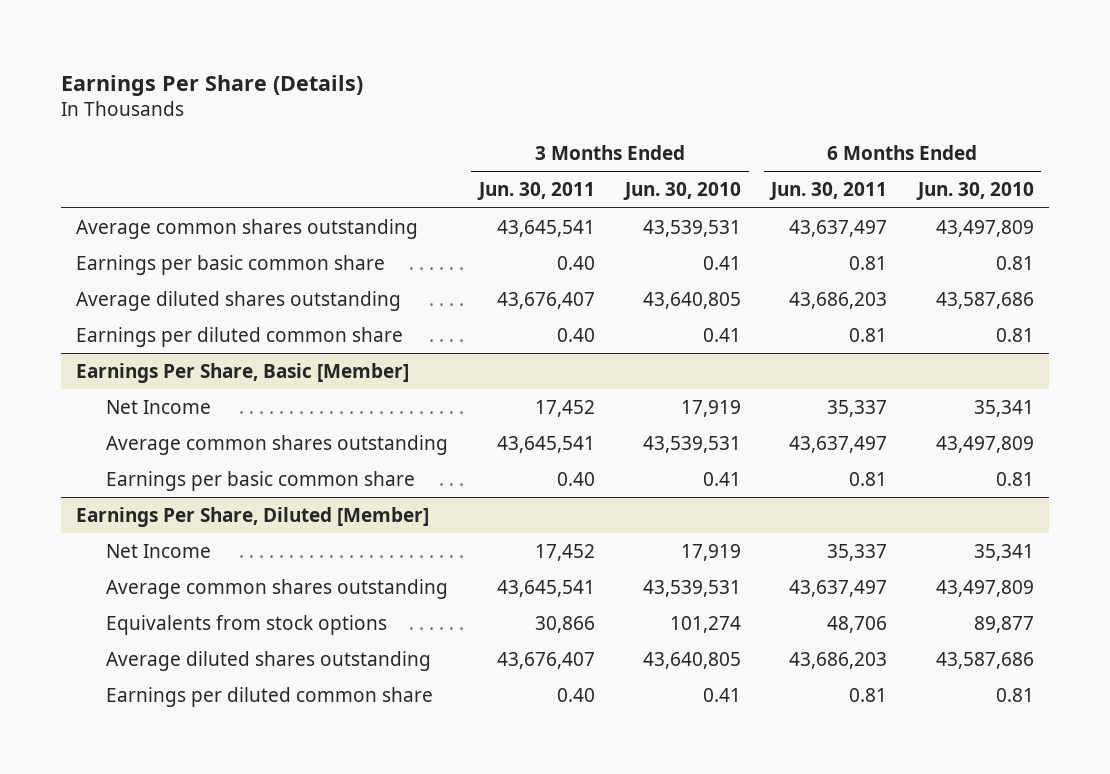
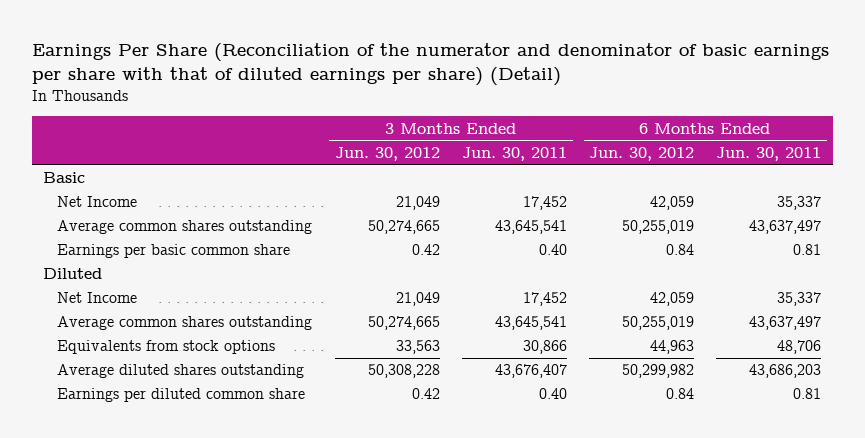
[61,74,364,96] Earnings Per Share (Details) -> [32,43,830,87] Earnings Per Share (Reconciliation of the numerator and denominator of basic earnings per share with that of diluted earnings per share) (Detail)
[622,182,741,201] Jun. 30, 2010 -> none
[915,182,1034,201] Jun. 30, 2010 -> none
none -> [334,147,440,162] Jun. 30, 2012
none -> [589,147,695,162] Jun. 30, 2012
[76,218,419,239] Average common shares outstanding -> none
[76,254,386,275] Earnings per basic common share -> none
[76,290,402,311] Average diluted shares outstanding -> none
[76,326,404,347] Earnings per diluted common share -> none
[76,362,410,383] Earnings Per Share, Basic [Member] -> none
none -> [43,172,86,184] Basic
[76,506,430,527] Earnings Per Share, Diluted [Member] -> none
none -> [43,268,103,280] Diluted

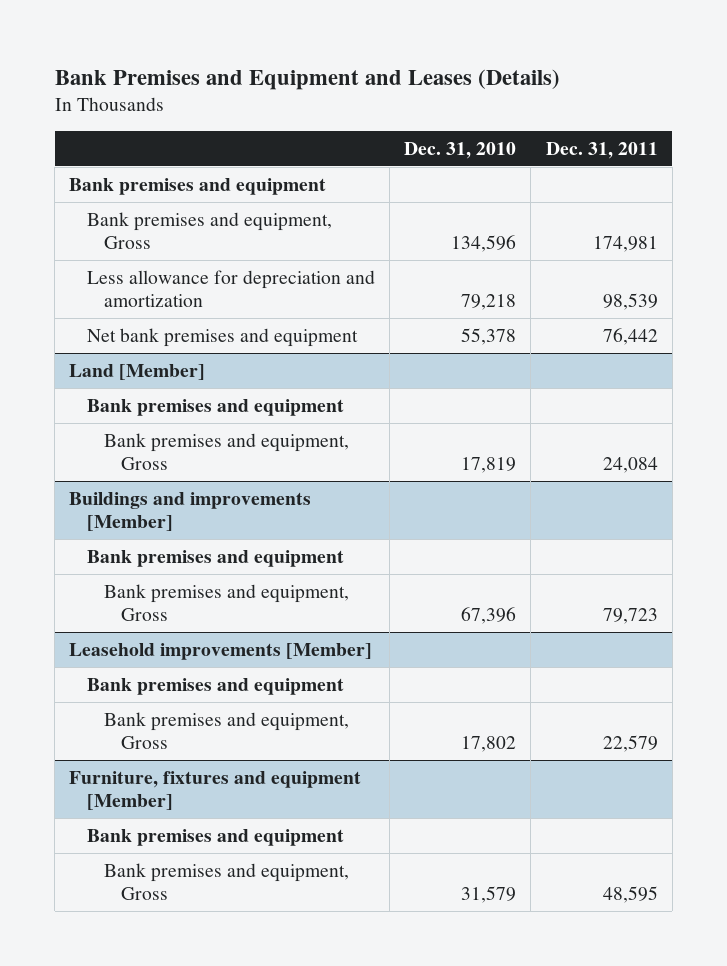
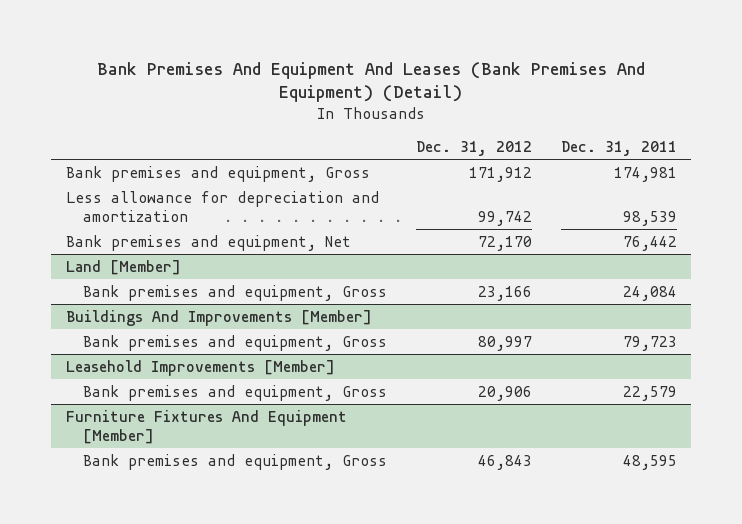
[54,68,560,90] Bank Premises and Equipment and Leases (Details) -> [97,61,646,103] Bank Premises And Equipment And Leases (Bank Premises And Equipment) (Detail)
[404,141,517,159] Dec. 31, 2010 -> none
none -> [416,141,533,157] Dec. 31, 2012
[69,177,327,195] Bank premises and equipment -> none
[86,327,358,347] Net bank premises and equipment -> [65,234,351,251] Bank premises and equipment, Net
[86,398,344,416] Bank premises and equipment -> none
[86,549,344,567] Bank premises and equipment -> none
[69,491,312,532] Buildings and improvements [Member] -> [65,309,372,326] Buildings And Improvements [Member]
[86,677,344,695] Bank premises and equipment -> none
[69,642,373,660] Leasehold improvements [Member] -> [65,359,335,376] Leasehold Improvements [Member]
[86,828,344,846] Bank premises and equipment -> none
[69,770,362,811] Furniture, fixtures and equipment [Member] -> [65,409,347,444] Furniture Fixtures And Equipment [Member]

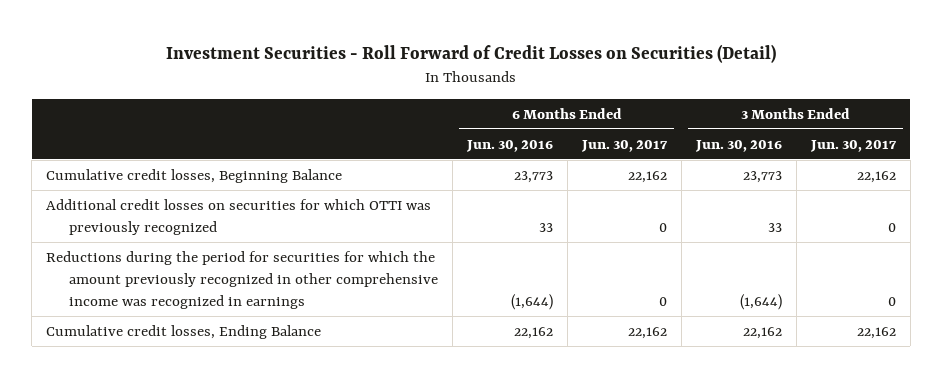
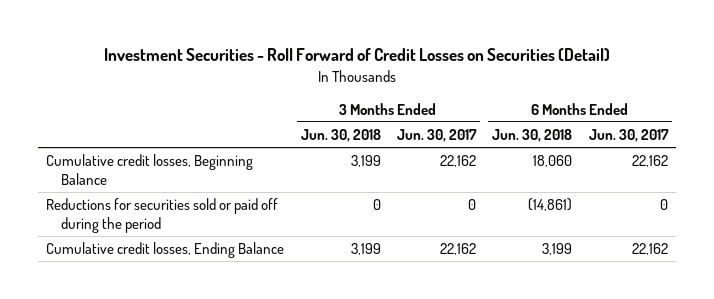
[465,139,553,152] Jun. 30, 2016 -> none
[694,139,782,152] Jun. 30, 2016 -> none
none -> [300,129,381,143] Jun. 30, 2018
none -> [492,129,573,143] Jun. 30, 2018
[46,198,432,235] Additional credit losses on securities for which OTTI was previously recognized -> none
[46,250,438,309] Reductions during the period for securities for which the amount previously recognized in other comprehensive income was recognized in earnings -> [46,198,279,233] Reductions for securities sold or paid off during the period

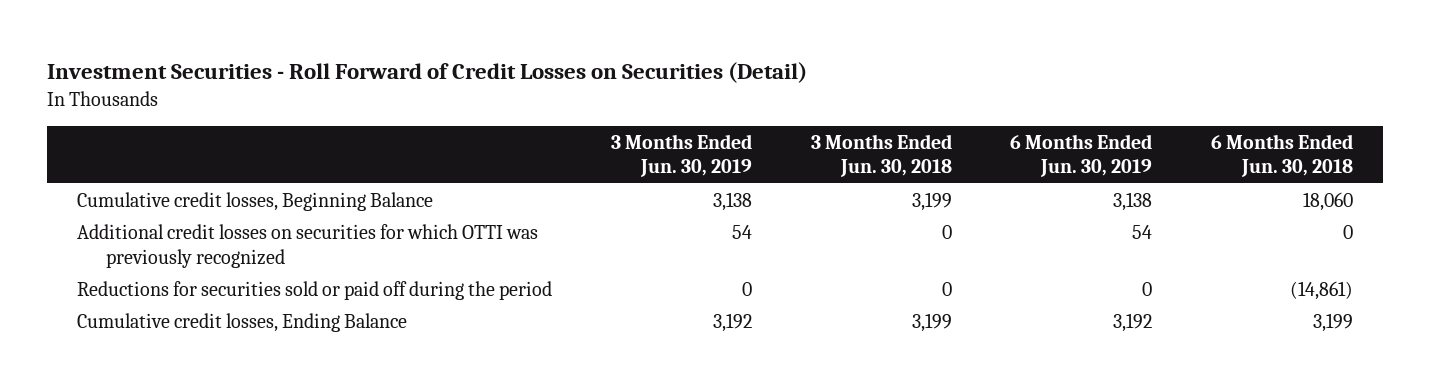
[397,129,478,143] Jun. 30, 2017 -> none
[588,129,669,143] Jun. 30, 2017 -> none
none -> [610,133,752,178] 3 Months Ended Jun. 30, 2019
none -> [1010,133,1153,178] 6 Months Ended Jun. 30, 2019
none -> [76,224,538,268] Additional credit losses on securities for which OTTI was previously recognized

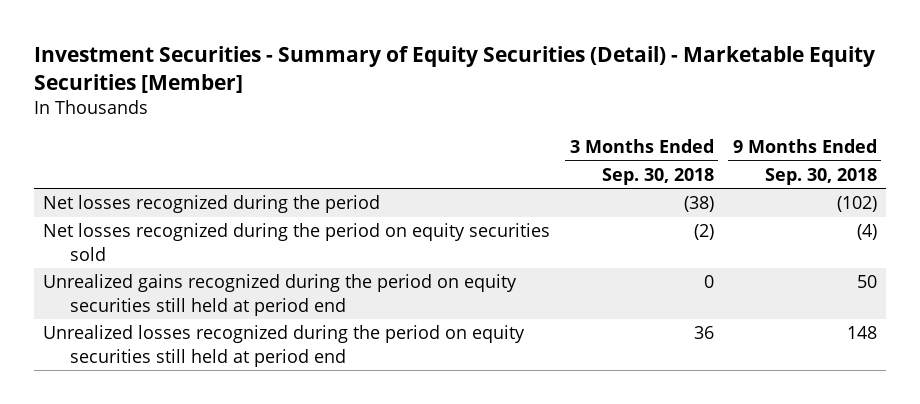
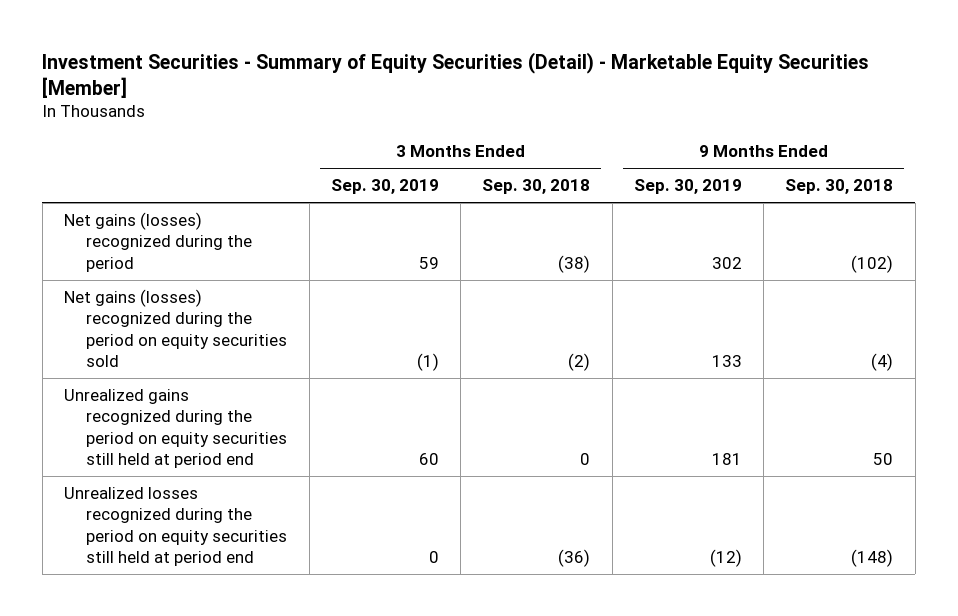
none -> [330,179,439,195] Sep. 30, 2019
none -> [633,179,742,195] Sep. 30, 2019
[43,195,381,214] Net losses recognized during the period -> [64,211,253,272] Net gains (losses) recognized during the period
[43,223,551,261] Net losses recognized during the period on equity securities sold -> [64,288,288,368] Net gains (losses) recognized during the period on equity securities sold
[693,326,714,340] 36 -> [558,549,591,568] (36)
[846,326,877,340] 148 -> [851,549,894,568] (148)

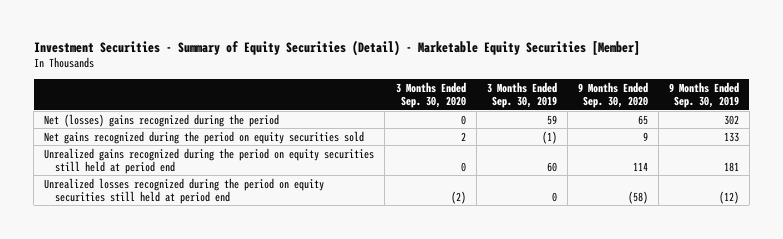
[482,179,591,195] Sep. 30, 2018 -> none
[785,179,894,195] Sep. 30, 2018 -> none
none -> [395,81,466,109] 3 Months Ended Sep. 30, 2020
none -> [577,81,648,109] 9 Months Ended Sep. 30, 2020
[64,211,253,272] Net gains (losses) recognized during the period -> [44,113,280,127] Net (losses) gains recognized during the period
[64,288,288,368] Net gains (losses) recognized during the period on equity securities sold -> [44,130,365,144] Net gains recognized during the period on equity securities sold

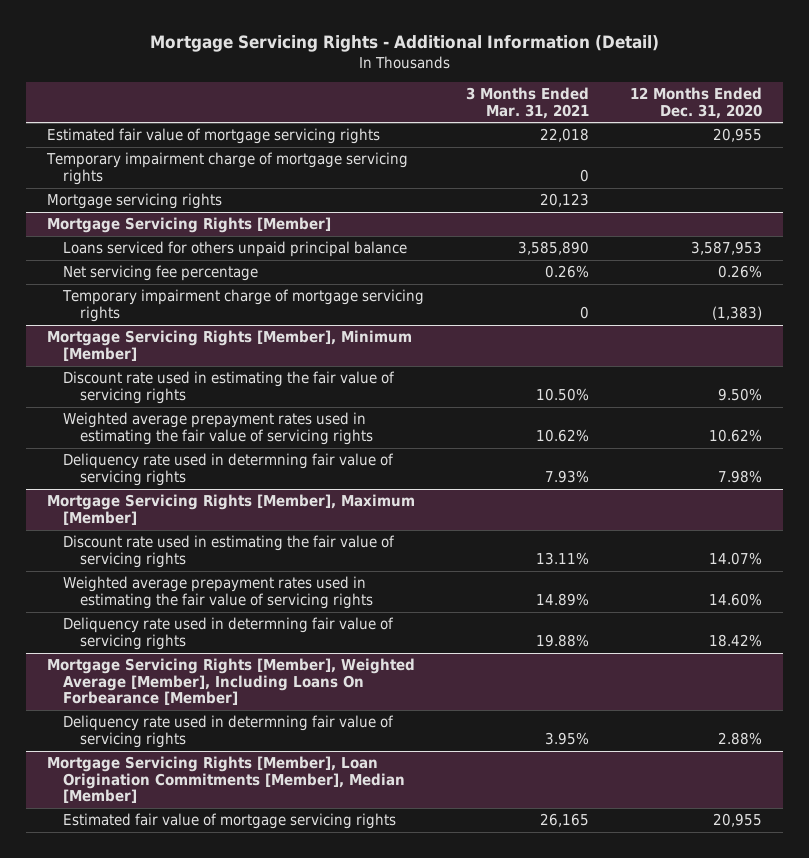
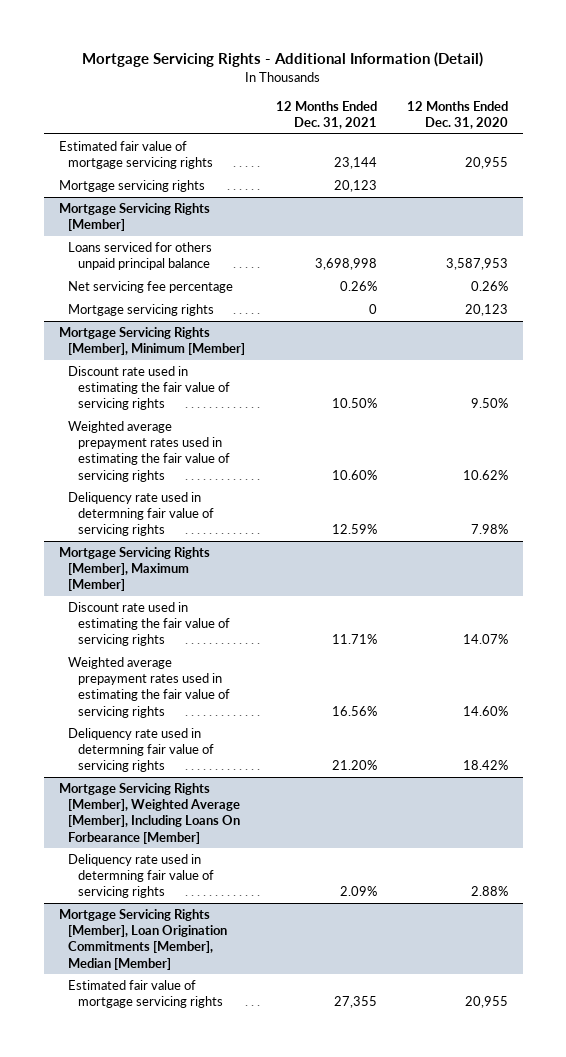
[465,87,589,119] 3 Months Ended Mar. 31, 2021 -> none
none -> [275,101,377,130] 12 Months Ended Dec. 31, 2021
[45,152,408,185] Temporary impairment charge of mortgage servicing rights -> none
[62,289,425,322] Temporary impairment charge of mortgage servicing rights -> none
none -> [68,304,215,317] Mortgage servicing rights

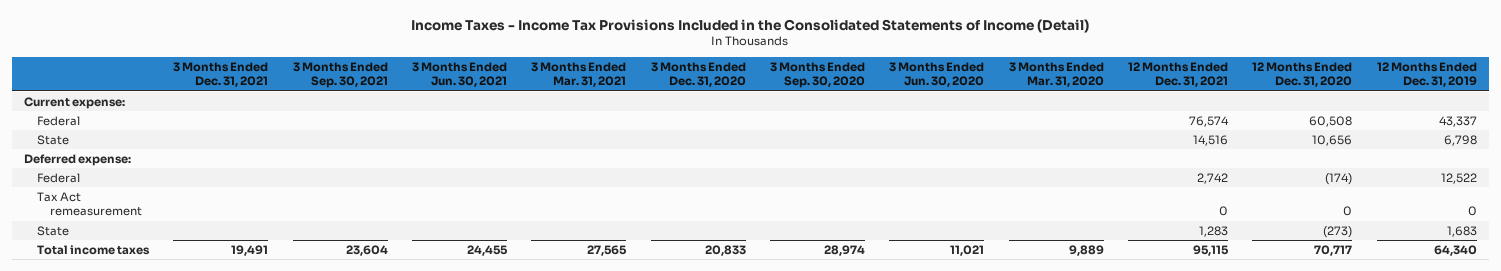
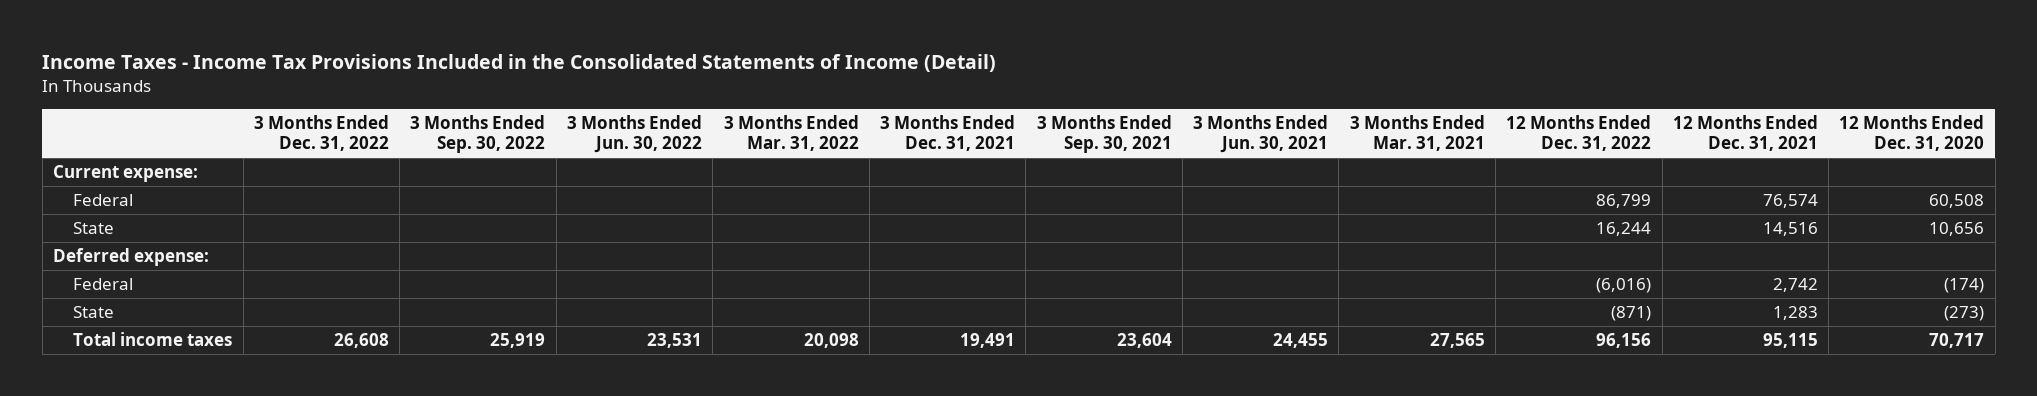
[650,61,746,88] 3 Months Ended Dec. 31, 2020 -> none
[770,61,866,89] 3 Months Ended Sep. 30, 2020 -> none
[889,61,985,88] 3 Months Ended Jun. 30, 2020 -> none
[1008,61,1104,88] 3 Months Ended Mar. 31, 2020 -> none
[1376,61,1477,88] 12 Months Ended Dec. 31, 2019 -> none
none -> [253,114,389,152] 3 Months Ended Dec. 31, 2022
none -> [410,114,546,154] 3 Months Ended Sep. 30, 2022
none -> [566,114,702,154] 3 Months Ended Jun. 30, 2022
none -> [723,114,859,152] 3 Months Ended Mar. 31, 2022
none -> [1506,114,1652,152] 12 Months Ended Dec. 31, 2022
[37,191,143,217] Tax Act remeasurement -> none

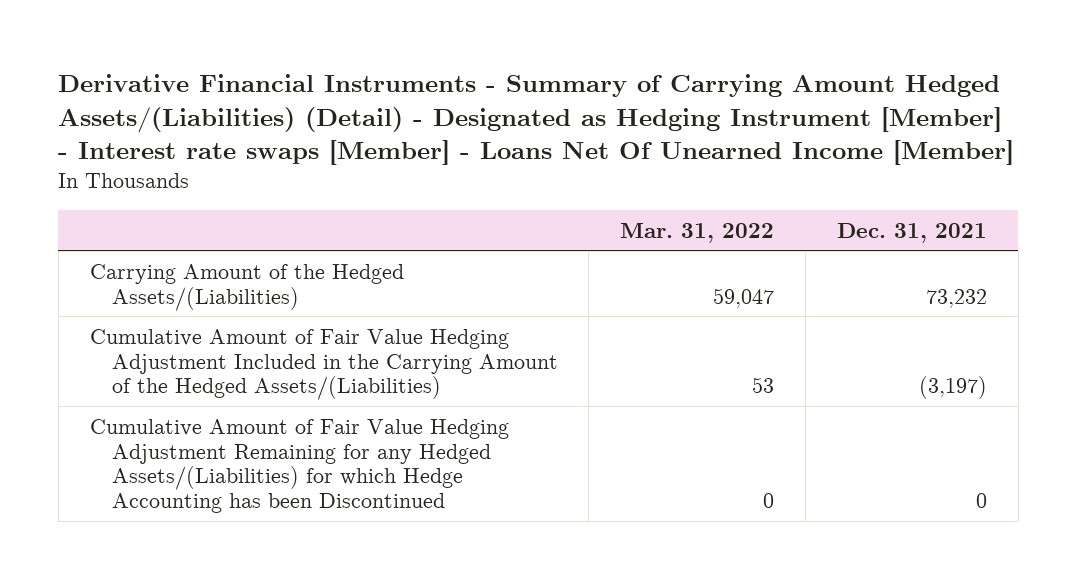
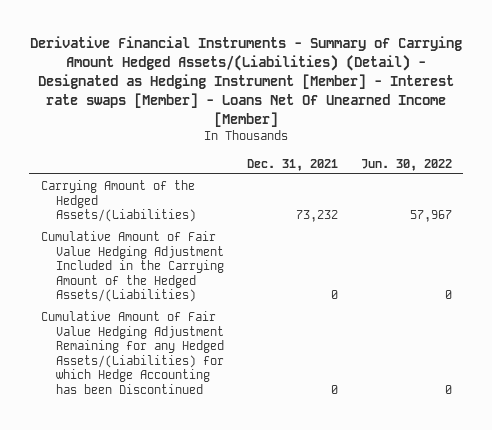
[620,222,775,243] Mar. 31, 2022 -> none
none -> [360,158,452,171] Jun. 30, 2022
[918,376,987,400] (3,197) -> [331,290,339,300] 0

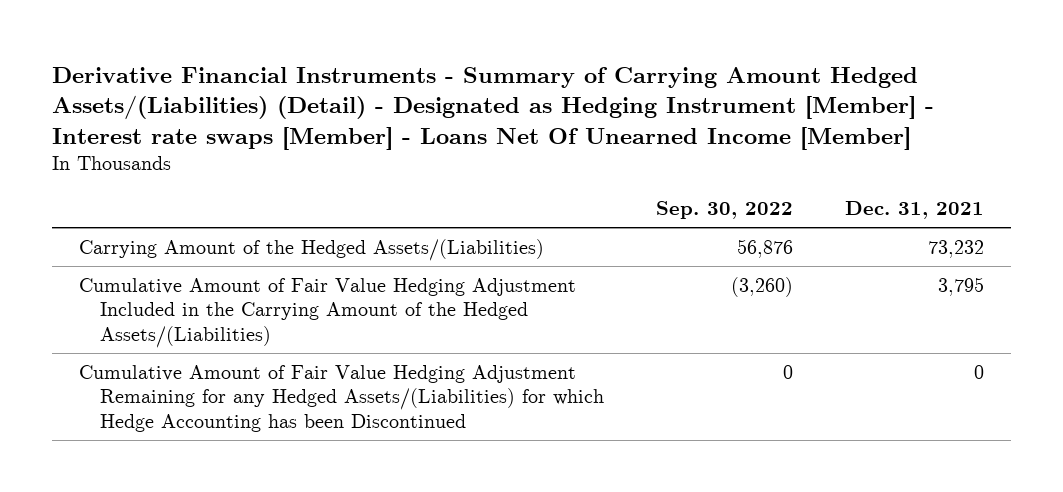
[360,158,452,171] Jun. 30, 2022 -> none
none -> [656,201,794,220] Sep. 30, 2022
[331,290,339,300] 0 -> [938,276,985,296] 3,795

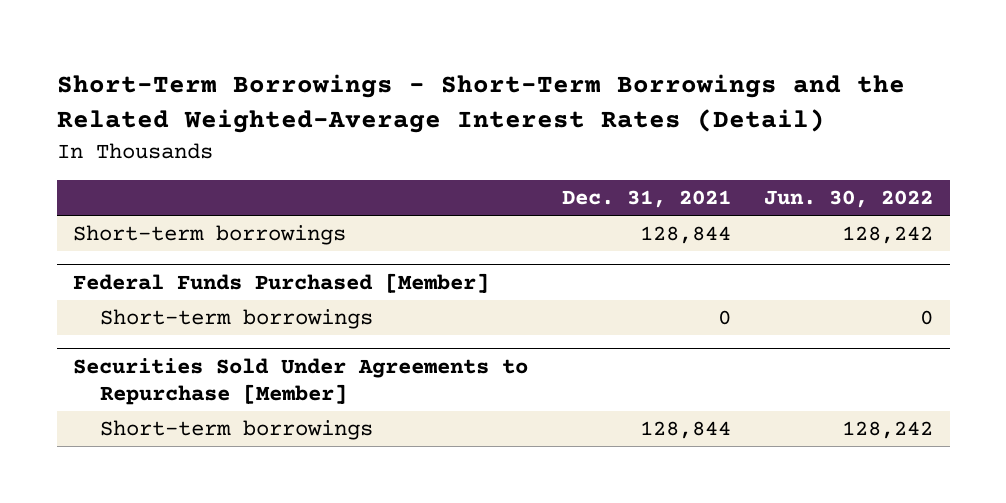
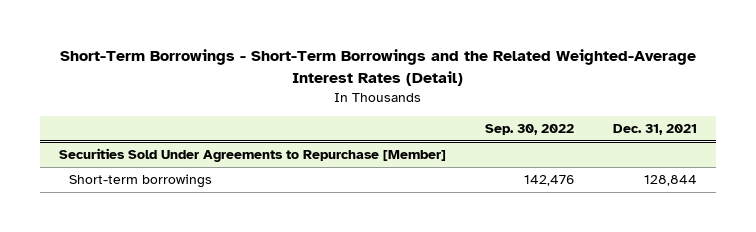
[764,190,934,209] Jun. 30, 2022 -> none
none -> [484,123,574,135] Sep. 30, 2022
[73,225,347,246] Short-term borrowings -> none
[73,272,490,293] Federal Funds Purchased [Member] -> none
[99,309,373,330] Short-term borrowings -> none

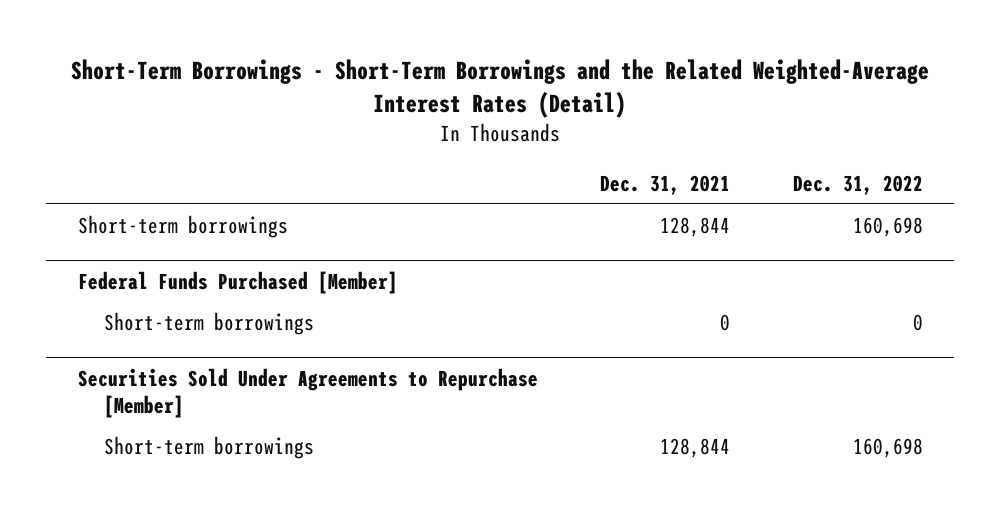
[484,123,574,135] Sep. 30, 2022 -> none
none -> [793,174,924,195] Dec. 31, 2022
none -> [77,215,288,239] Short-term borrowings
none -> [77,270,398,294] Federal Funds Purchased [Member]
none -> [103,312,314,336] Short-term borrowings

